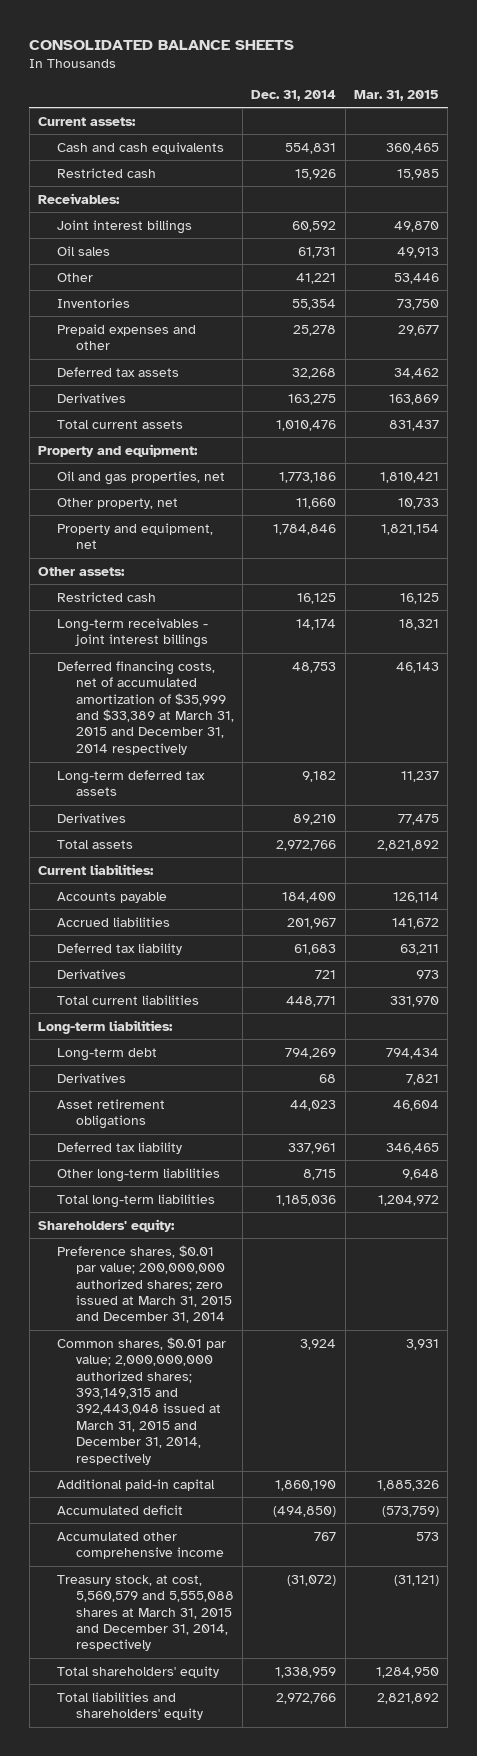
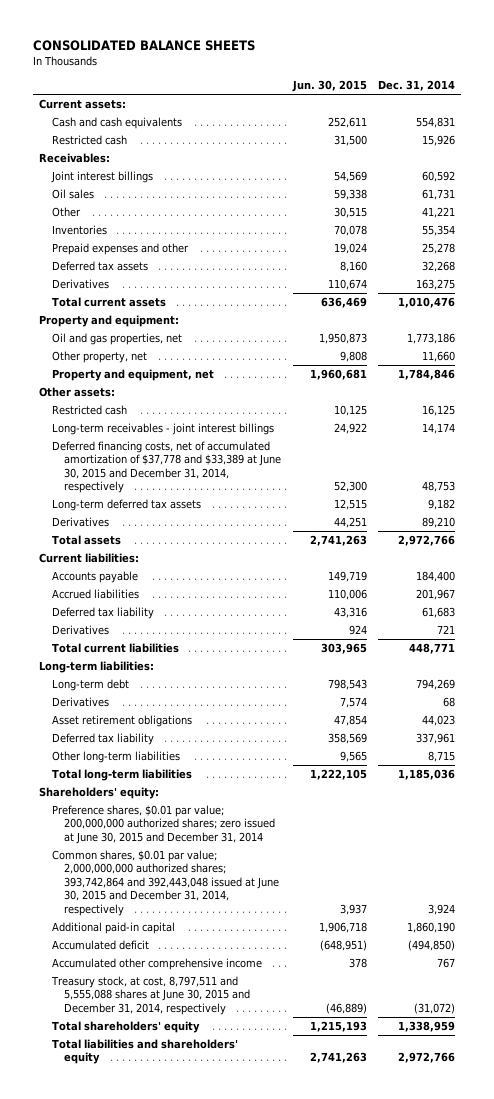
[353,89,439,101] Mar. 31, 2015 -> none
none -> [291,80,367,93] Jun. 30, 2015
[56,660,234,755] Deferred financing costs, net of accumulated amortization of $35,999 and $33,389 at March 31, 2015 and December 31, 2014 respectively -> [51,440,282,494] Deferred financing costs, net of accumulated amortization of $37,778 and $33,389 at June 30, 2015 and December 31, 2014, respectively
[56,1244,232,1324] Preference shares, $0.01 par value; 200,000,000 authorized shares; zero issued at March 31, 2015 and December 31, 2014 -> [51,804,276,844] Preference shares, $0.01 par value; 200,000,000 authorized shares; zero issued at June 30, 2015 and December 31, 2014
[56,1336,226,1465] Common shares, $0.01 par value; 2,000,000,000 authorized shares; 393,149,315 and 392,443,048 issued at March 31, 2015 and December 31, 2014, respectively -> [51,849,280,917] Common shares, $0.01 par value; 2,000,000,000 authorized shares; 393,742,864 and 392,443,048 issued at June 30, 2015 and December 31, 2014, respectively
[56,1574,234,1652] Treasury stock, at cost, 5,560,579 and 5,555,088 shares at March 31, 2015 and December 31, 2014, respectively -> [50,975,251,1015] Treasury stock, at cost, 8,797,511 and 5,555,088 shares at June 30, 2015 and December 31, 2014, respectively

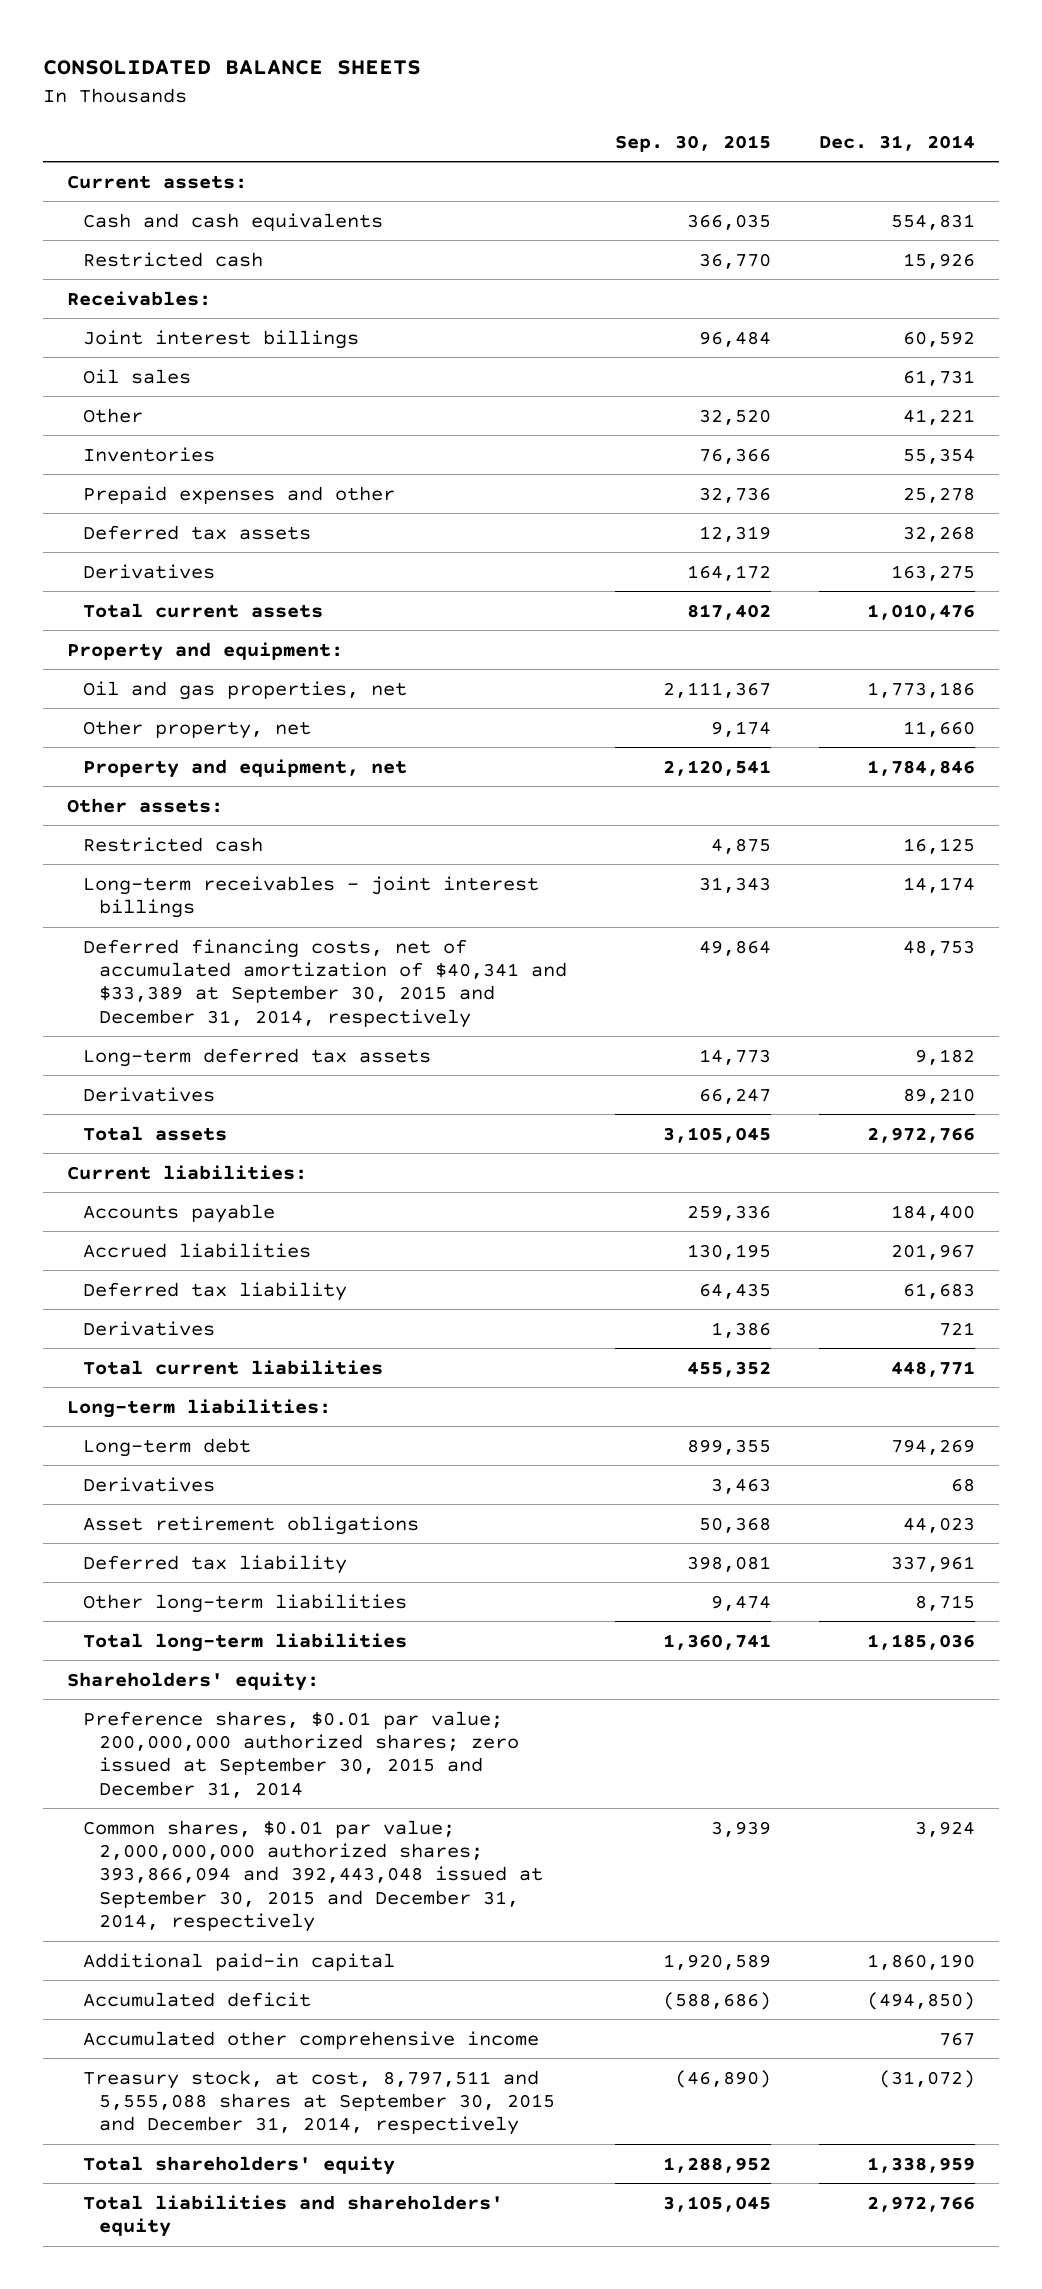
[291,80,367,93] Jun. 30, 2015 -> none
none -> [615,134,772,152] Sep. 30, 2015
[51,440,282,494] Deferred financing costs, net of accumulated amortization of $37,778 and $33,389 at June 30, 2015 and December 31, 2014, respectively -> [82,938,567,1028] Deferred financing costs, net of accumulated amortization of $40,341 and $33,389 at September 30, 2015 and December 31, 2014, respectively
[51,804,276,844] Preference shares, $0.01 par value; 200,000,000 authorized shares; zero issued at June 30, 2015 and December 31, 2014 -> [82,1710,519,1798] Preference shares, $0.01 par value; 200,000,000 authorized shares; zero issued at September 30, 2015 and December 31, 2014
[51,849,280,917] Common shares, $0.01 par value; 2,000,000,000 authorized shares; 393,742,864 and 392,443,048 issued at June 30, 2015 and December 31, 2014, respectively -> [82,1819,543,1933] Common shares, $0.01 par value; 2,000,000,000 authorized shares; 393,866,094 and 392,443,048 issued at September 30, 2015 and December 31, 2014, respectively
[50,975,251,1015] Treasury stock, at cost, 8,797,511 and 5,555,088 shares at June 30, 2015 and December 31, 2014, respectively -> [82,2069,555,2136] Treasury stock, at cost, 8,797,511 and 5,555,088 shares at September 30, 2015 and December 31, 2014, respectively

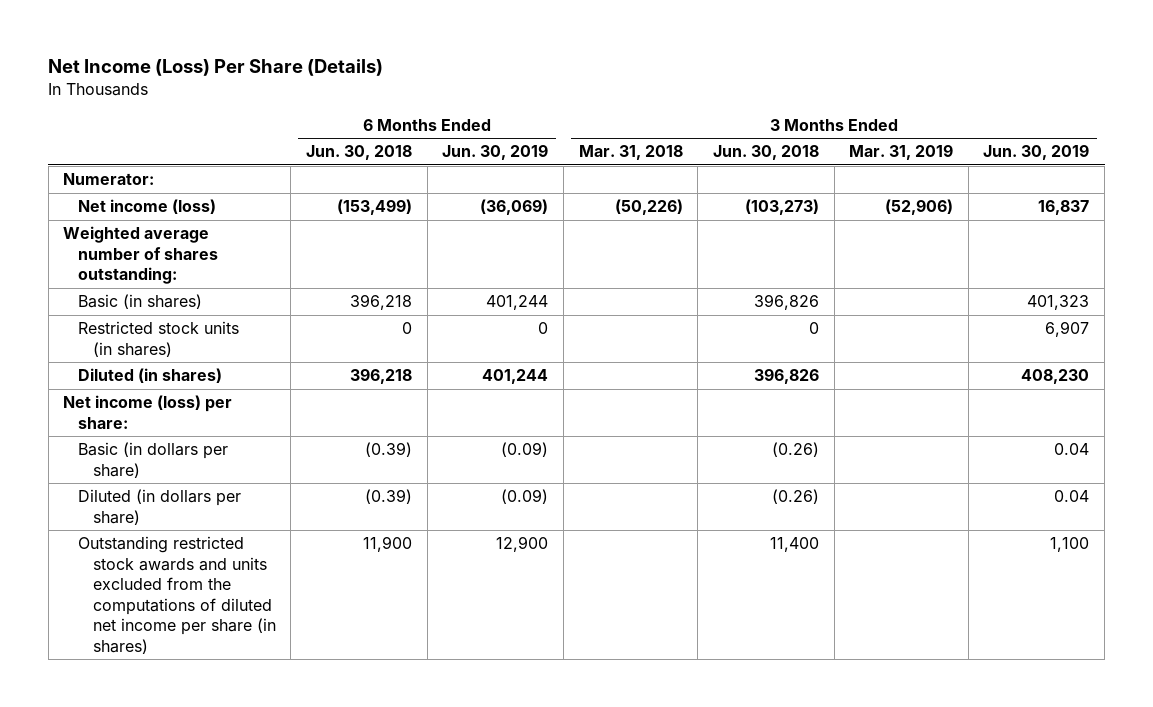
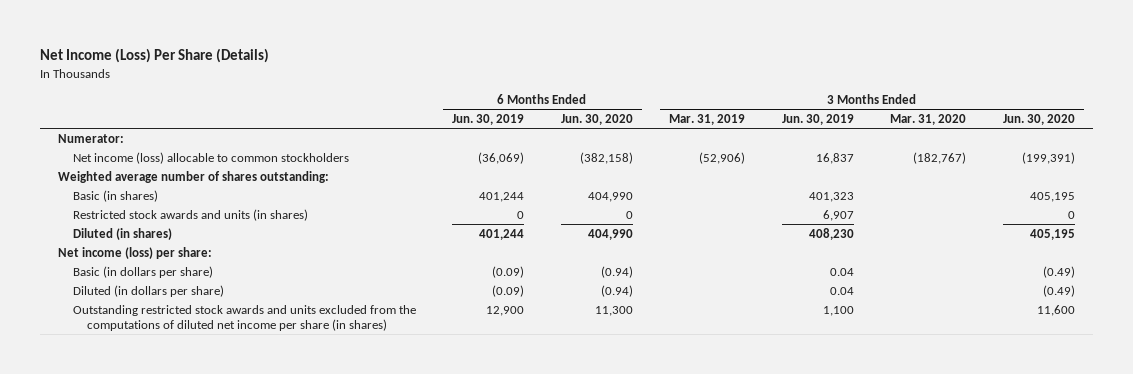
[306,145,413,161] Jun. 30, 2018 -> none
[578,145,683,161] Mar. 31, 2018 -> none
[712,145,819,161] Jun. 30, 2018 -> none
none -> [560,113,633,125] Jun. 30, 2020
none -> [890,113,967,125] Mar. 31, 2020
none -> [1002,113,1075,125] Jun. 30, 2020
[78,199,217,215] Net income (loss) -> [72,151,349,164] Net income (loss) allocable to common stockholders
[78,321,240,357] Restricted stock units (in shares) -> [72,208,308,221] Restricted stock awards and units (in shares)

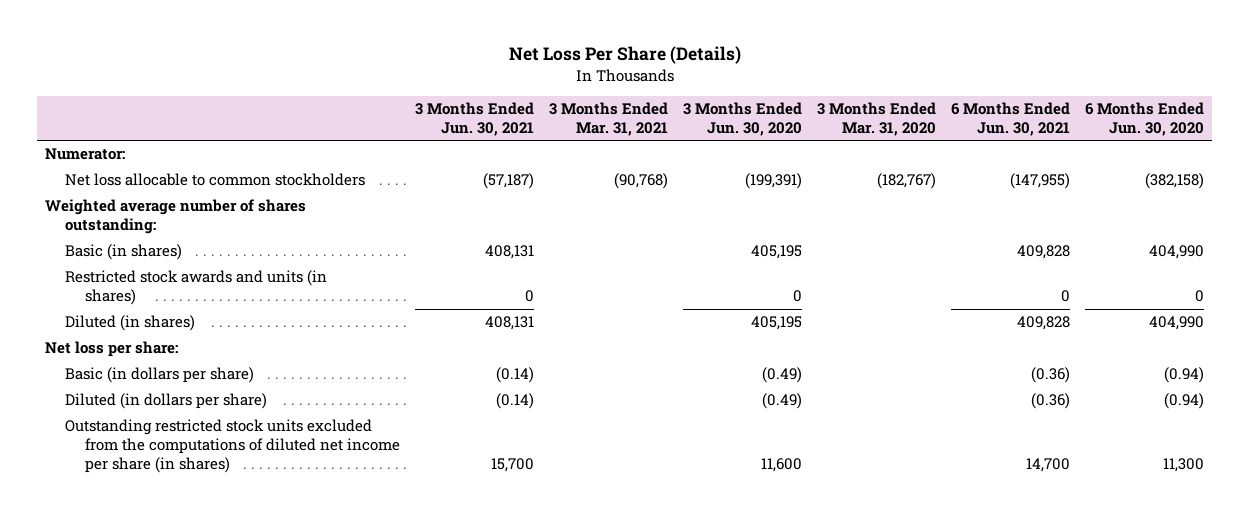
[40,48,270,64] Net Income (Loss) Per Share (Details) -> [508,46,741,65] Net Loss Per Share (Details)
[452,113,525,125] Jun. 30, 2019 -> none
[669,113,746,125] Mar. 31, 2019 -> none
[781,113,854,125] Jun. 30, 2019 -> none
none -> [414,101,534,136] 3 Months Ended Jun. 30, 2021
none -> [548,101,668,136] 3 Months Ended Mar. 31, 2021
none -> [951,101,1071,136] 6 Months Ended Jun. 30, 2021
[72,151,349,164] Net income (loss) allocable to common stockholders -> [64,173,365,187] Net loss allocable to common stockholders
[58,246,213,259] Net income (loss) per share: -> [44,341,178,358] Net loss per share:
[72,304,416,331] Outstanding restricted stock awards and units excluded from the computations of diluted net income per share (in shares) -> [64,419,400,474] Outstanding restricted stock units excluded from the computations of diluted net income per share (in shares)

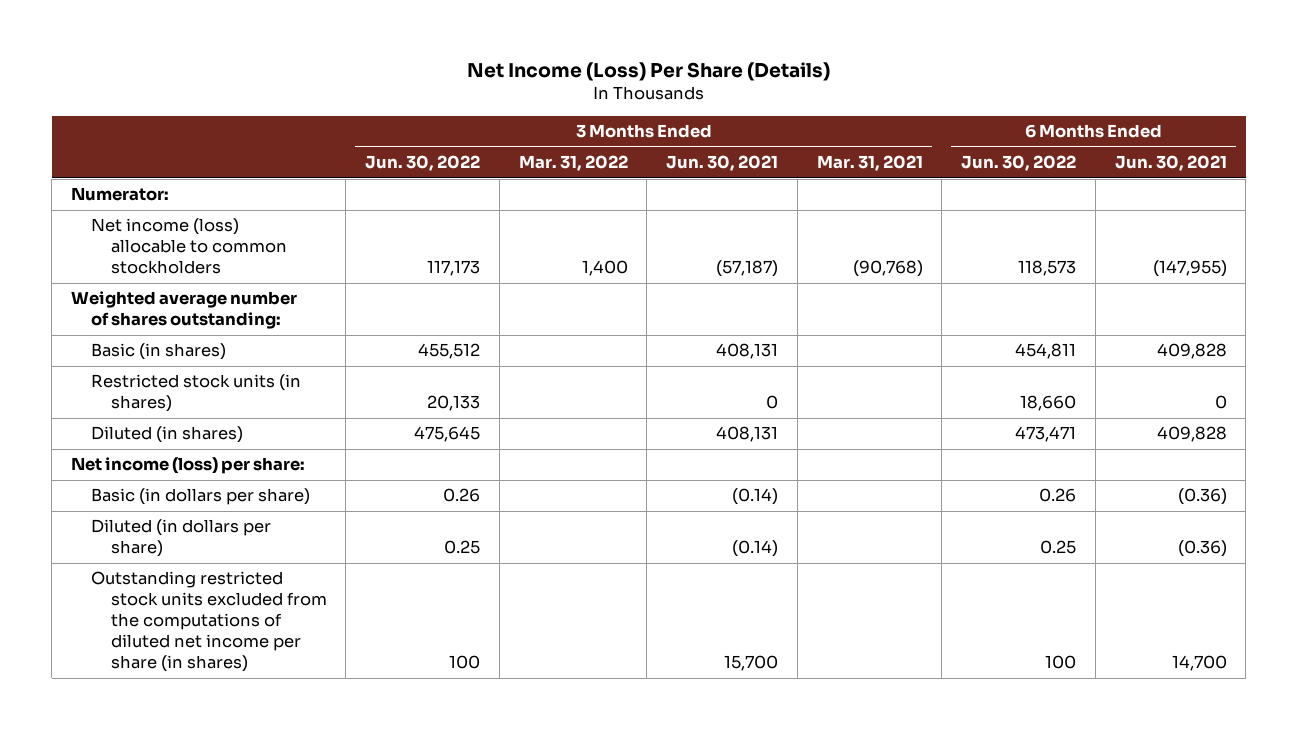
[508,46,741,65] Net Loss Per Share (Details) -> [466,62,830,82] Net Income (Loss) Per Share (Details)
[683,101,803,136] 3 Months Ended Jun. 30, 2020 -> none
[817,101,937,136] 3 Months Ended Mar. 31, 2020 -> none
[1085,101,1205,136] 6 Months Ended Jun. 30, 2020 -> none
none -> [365,155,481,172] Jun. 30, 2022
none -> [518,155,628,172] Mar. 31, 2022
none -> [961,155,1077,172] Jun. 30, 2022
[64,173,365,187] Net loss allocable to common stockholders -> [90,218,287,275] Net income (loss) allocable to common stockholders
[64,270,327,306] Restricted stock awards and units (in shares) -> [90,374,301,413] Restricted stock units (in shares)
[44,341,178,358] Net loss per share: -> [70,457,305,475] Net income (loss) per share:

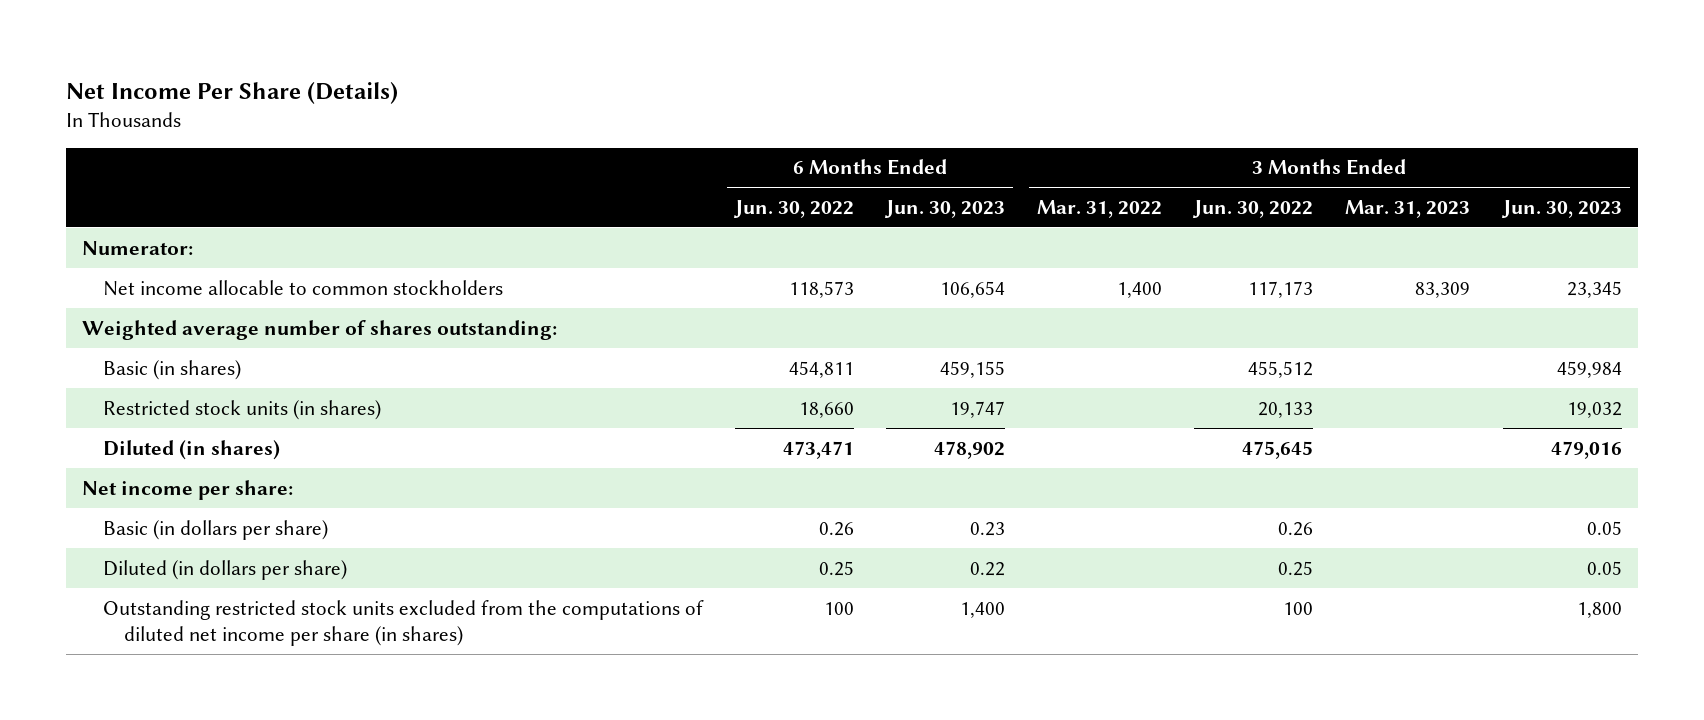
[466,62,830,82] Net Income (Loss) Per Share (Details) -> [66,81,399,104] Net Income Per Share (Details)
[666,155,779,172] Jun. 30, 2021 -> none
[816,155,923,172] Mar. 31, 2021 -> none
[1114,155,1227,172] Jun. 30, 2021 -> none
none -> [884,199,1006,218] Jun. 30, 2023
none -> [1345,199,1471,218] Mar. 31, 2023
none -> [1500,199,1622,218] Jun. 30, 2023
[90,218,287,275] Net income (loss) allocable to common stockholders -> [102,279,503,296] Net income allocable to common stockholders
[70,457,305,475] Net income (loss) per share: -> [82,479,294,500] Net income per share:

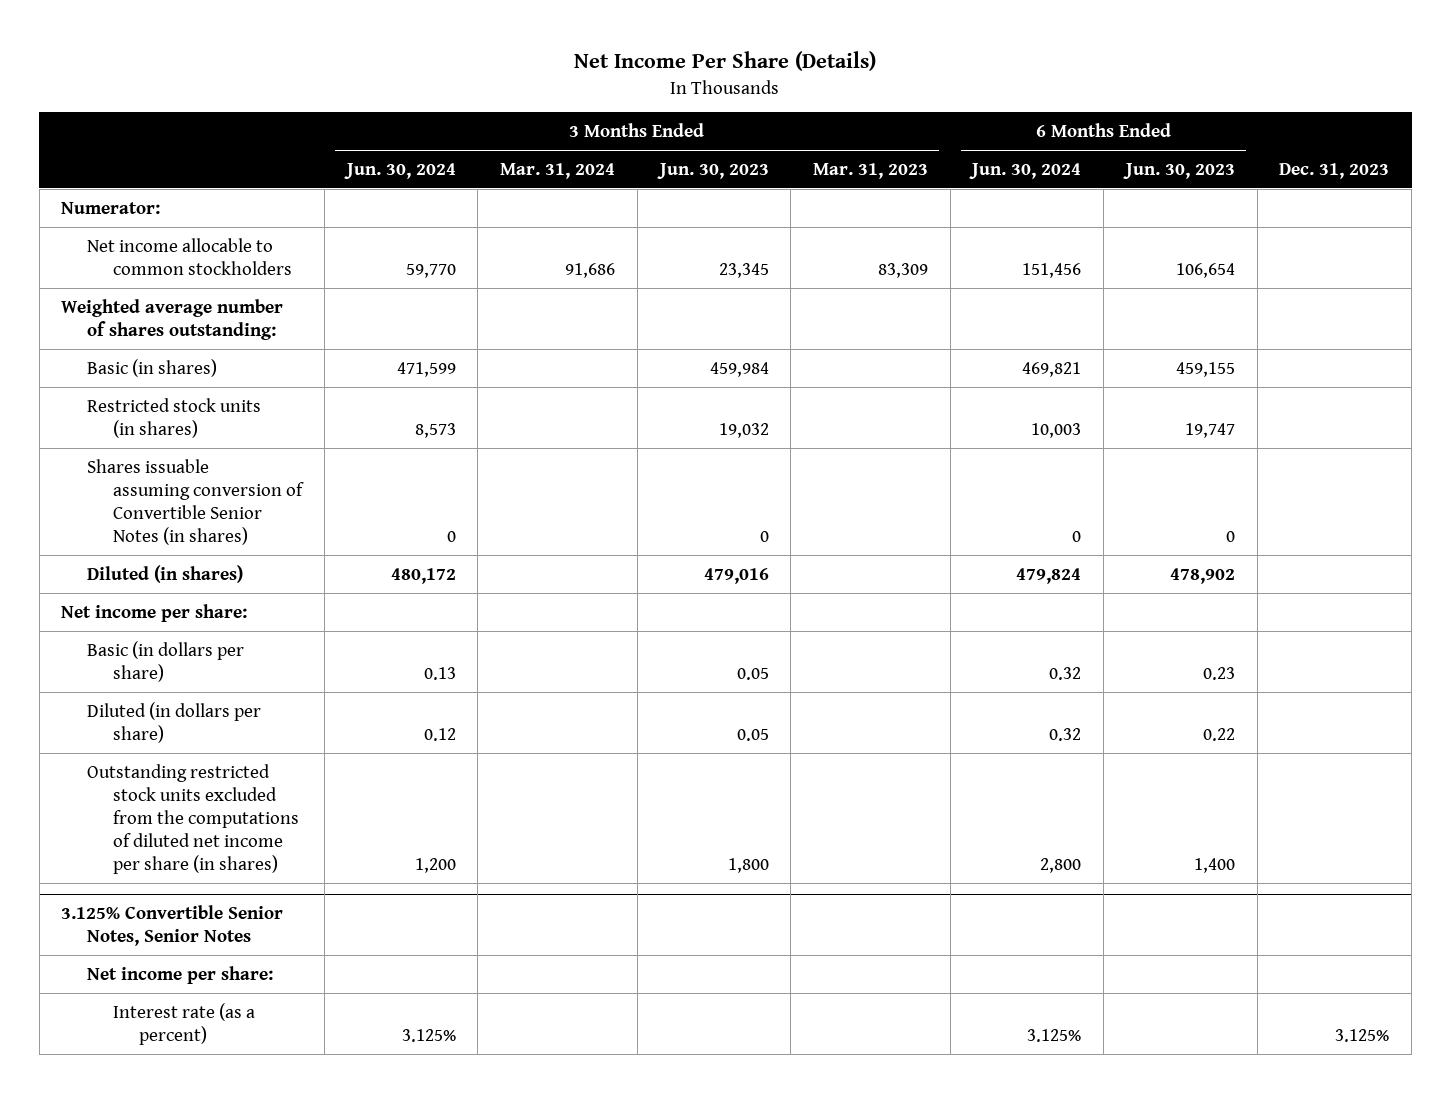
[733,199,855,218] Jun. 30, 2022 -> none
[1037,199,1163,218] Mar. 31, 2022 -> none
[1192,199,1314,218] Jun. 30, 2022 -> none
none -> [343,162,456,179] Jun. 30, 2024
none -> [500,162,616,179] Mar. 31, 2024
none -> [969,162,1082,179] Jun. 30, 2024
none -> [1279,162,1390,179] Dec. 31, 2023
none -> [87,458,305,545] Shares issuable assuming conversion of Convertible Senior Notes (in shares)
none -> [61,905,284,947] 3.125% Convertible Senior Notes, Senior Notes
none -> [87,965,274,984] Net income per share:
none -> [113,1002,256,1045] Interest rate (as a percent)

